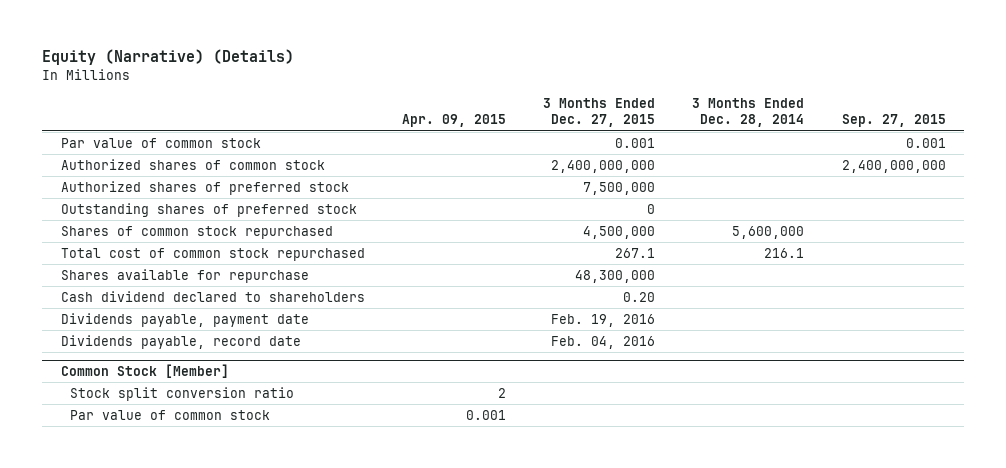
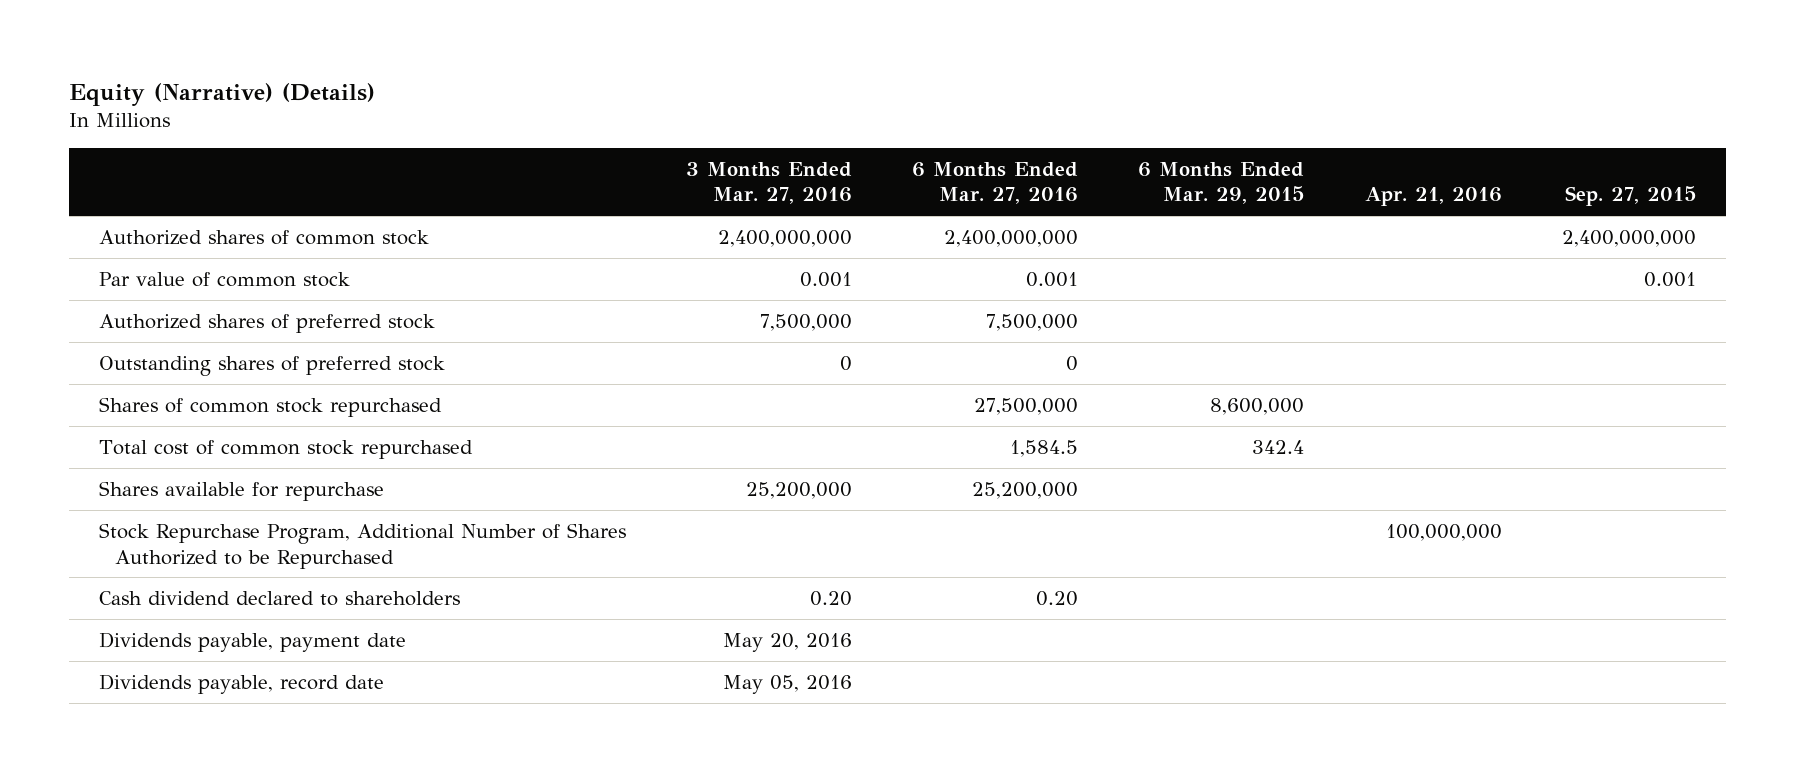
[401,114,506,128] Apr. 09, 2015 -> none
[543,98,656,128] 3 Months Ended Dec. 27, 2015 -> none
[692,98,805,128] 3 Months Ended Dec. 28, 2014 -> none
none -> [685,161,852,205] 3 Months Ended Mar. 27, 2016
none -> [912,161,1079,205] 6 Months Ended Mar. 27, 2016
none -> [1138,161,1305,205] 6 Months Ended Mar. 29, 2015
none -> [1364,187,1502,207] Apr. 21, 2016
[60,137,261,148] Par value of common stock -> [98,271,350,287] Par value of common stock
none -> [98,522,626,569] Stock Repurchase Program, Additional Number of Shares Authorized to be Repurchased
[60,363,229,378] Common Stock [Member] -> none
[69,386,294,401] Stock split conversion ratio -> none
[69,409,270,420] Par value of common stock -> none

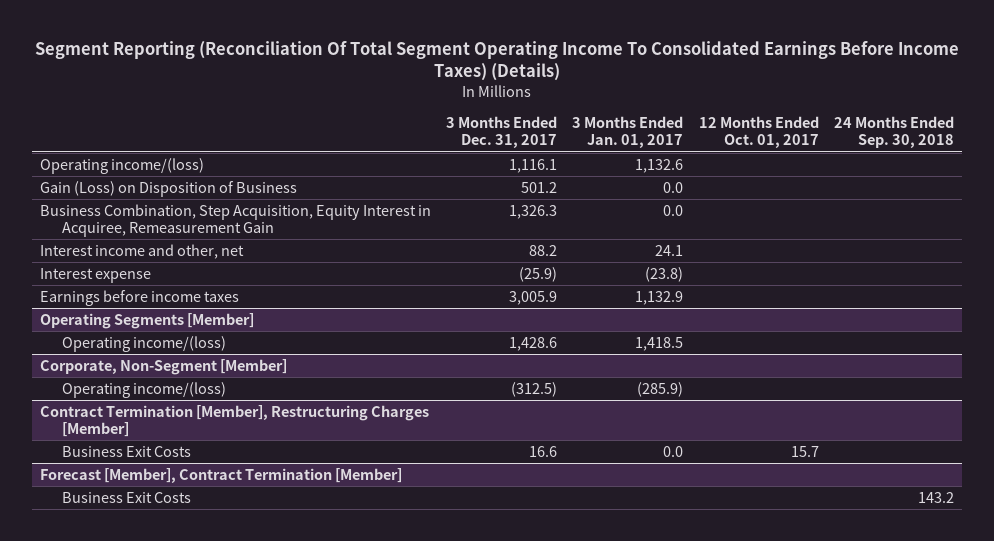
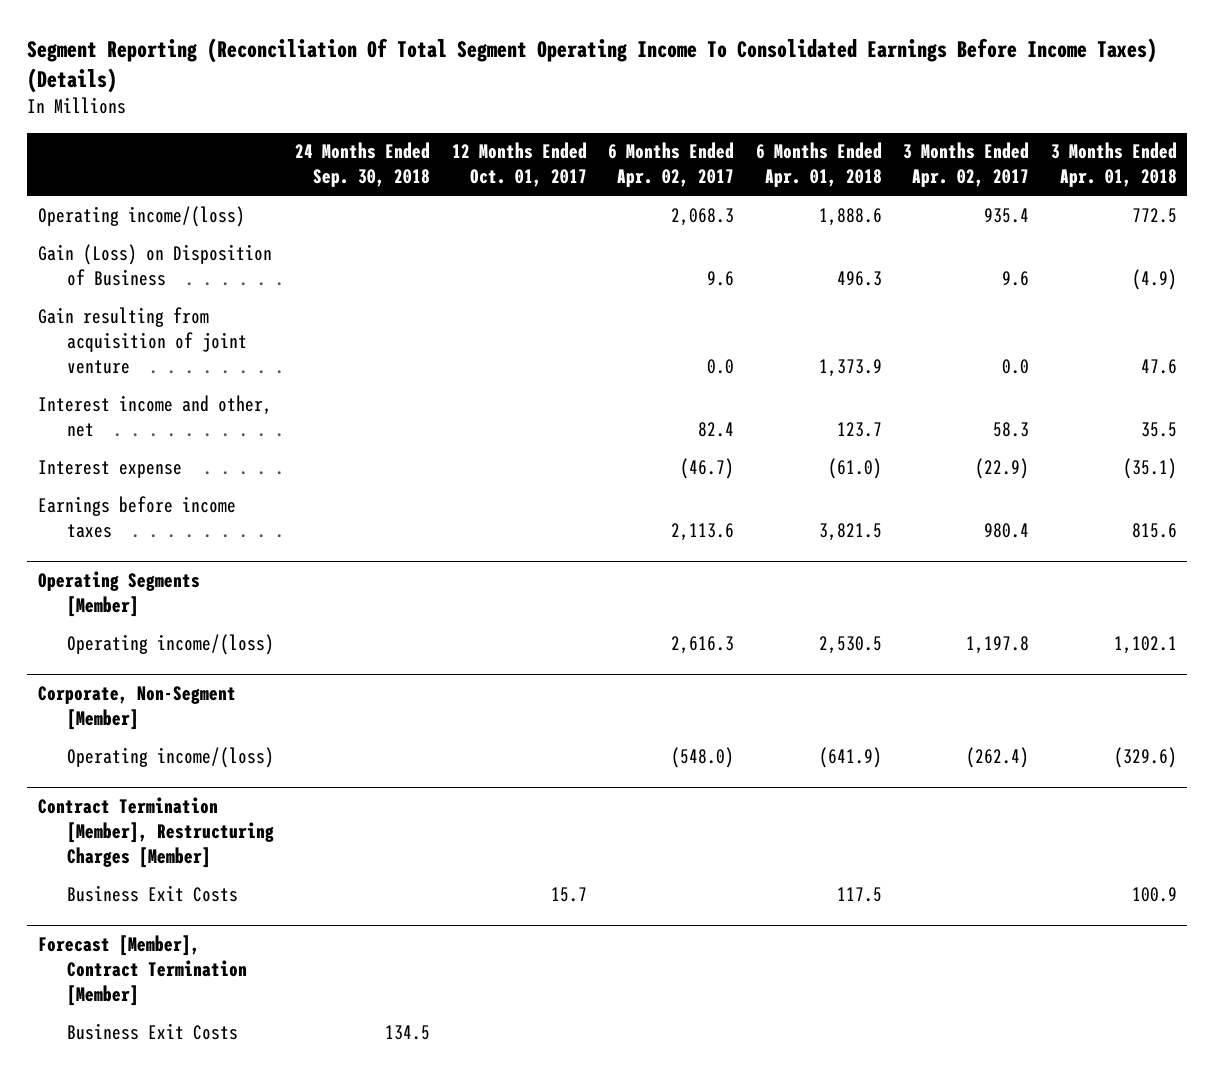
[446,116,558,149] 3 Months Ended Dec. 31, 2017 -> none
[572,116,684,149] 3 Months Ended Jan. 01, 2017 -> none
none -> [608,142,735,188] 6 Months Ended Apr. 02, 2017
none -> [755,142,882,188] 6 Months Ended Apr. 01, 2018
none -> [903,142,1030,188] 3 Months Ended Apr. 02, 2017
none -> [1050,142,1177,188] 3 Months Ended Apr. 01, 2018
[39,204,431,237] Business Combination, Step Acquisition, Equity Interest in Acquiree, Remeasurement Gain -> [37,306,247,374] Gain resulting from acquisition of joint venture
[918,492,955,504] 143.2 -> [385,1024,431,1040] 134.5

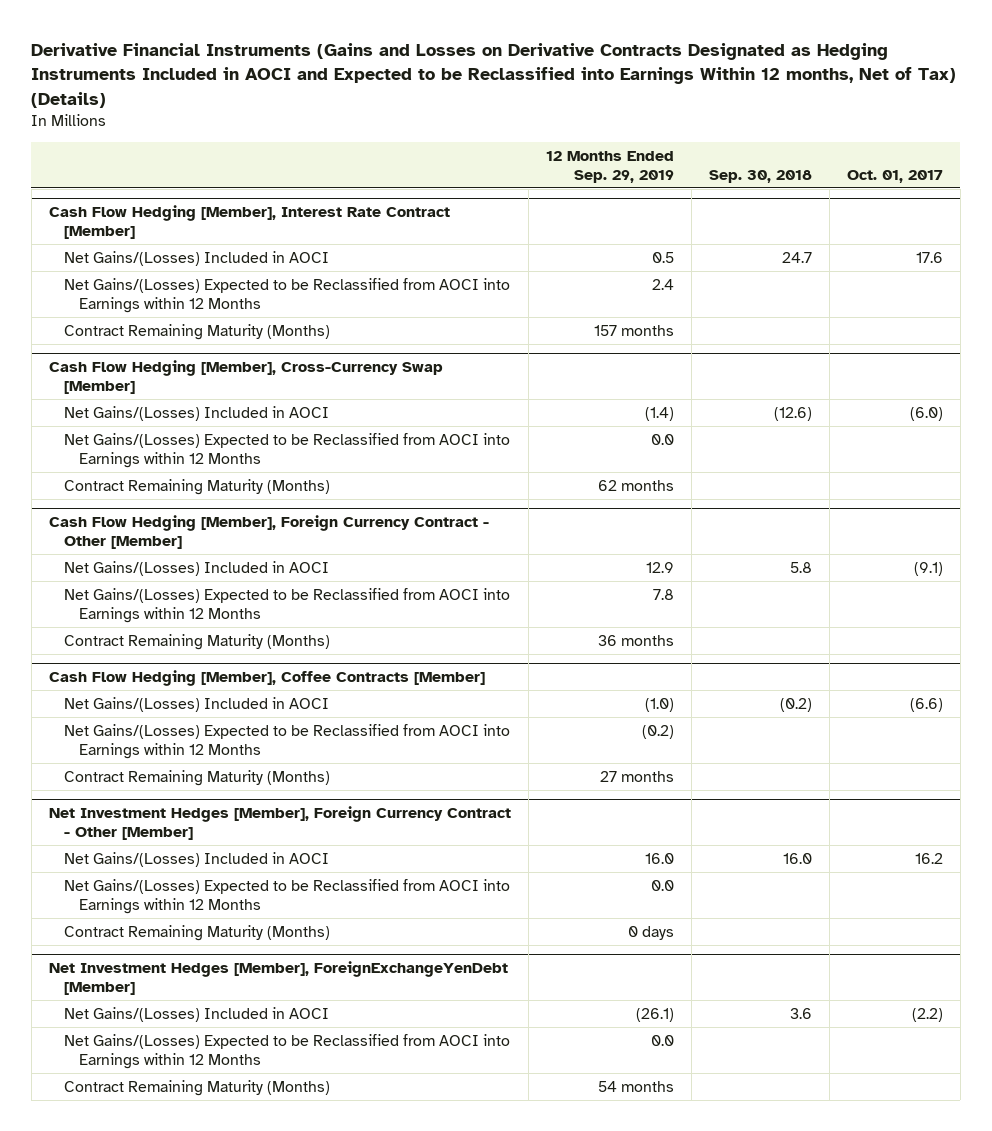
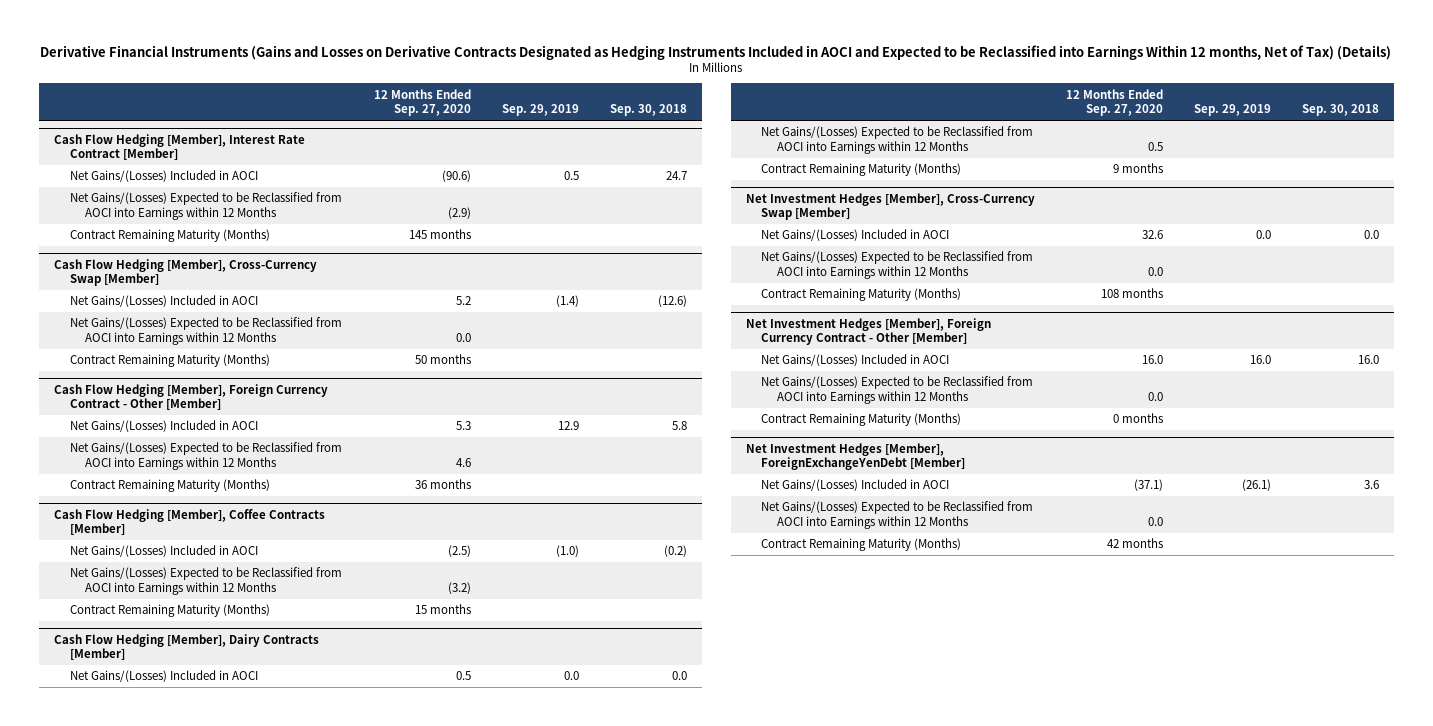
[545,150,674,183] 12 Months Ended Sep. 29, 2019 -> none
[846,169,943,183] Oct. 01, 2017 -> none
none -> [374,88,472,117] 12 Months Ended Sep. 27, 2020
none -> [501,104,579,117] Sep. 29, 2019
none -> [54,633,320,661] Cash Flow Hedging [Member], Dairy Contracts [Member]
none -> [69,670,258,683] Net Gains/(Losses) Included in AOCI
none -> [761,126,1034,154] Net Gains/(Losses) Expected to be Reclassified from AOCI into Earnings within 12 Months
none -> [761,163,962,177] Contract Remaining Maturity (Months)
none -> [746,192,1036,221] Net Investment Hedges [Member], Cross-Currency Swap [Member]
none -> [761,229,950,242] Net Gains/(Losses) Included in AOCI
none -> [761,251,1034,279] Net Gains/(Losses) Expected to be Reclassified from AOCI into Earnings within 12 Months
none -> [761,288,962,302] Contract Remaining Maturity (Months)

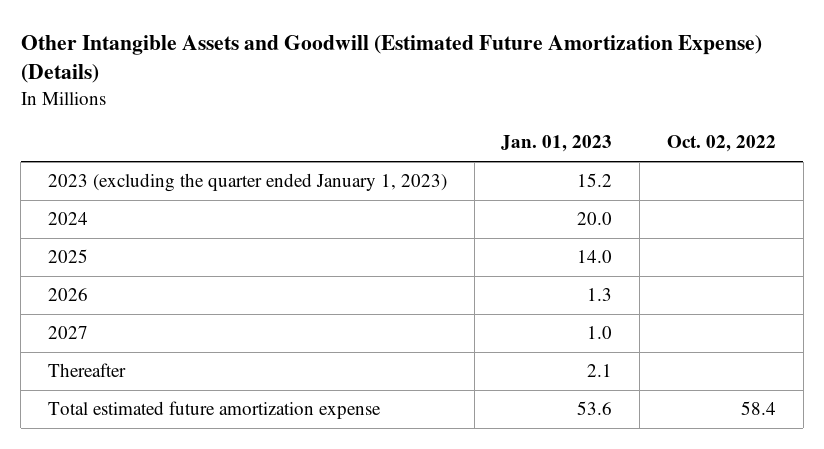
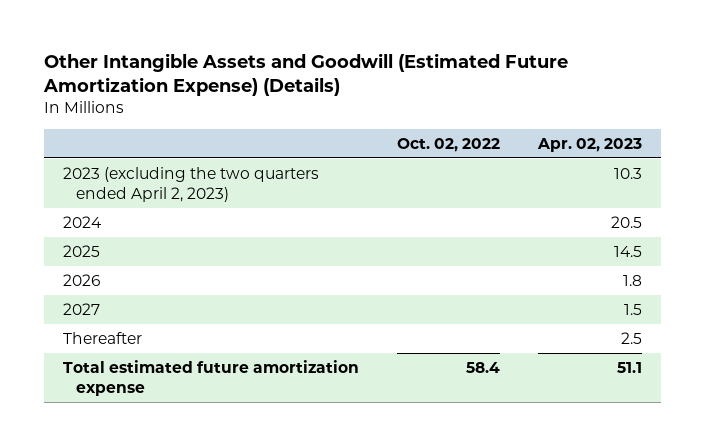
[501,135,613,153] Jan. 01, 2023 -> none
none -> [537,137,643,152] Apr. 02, 2023
[47,173,447,193] 2023 (excluding the quarter ended January 1, 2023) -> [63,166,320,202] 2023 (excluding the two quarters ended April 2, 2023)

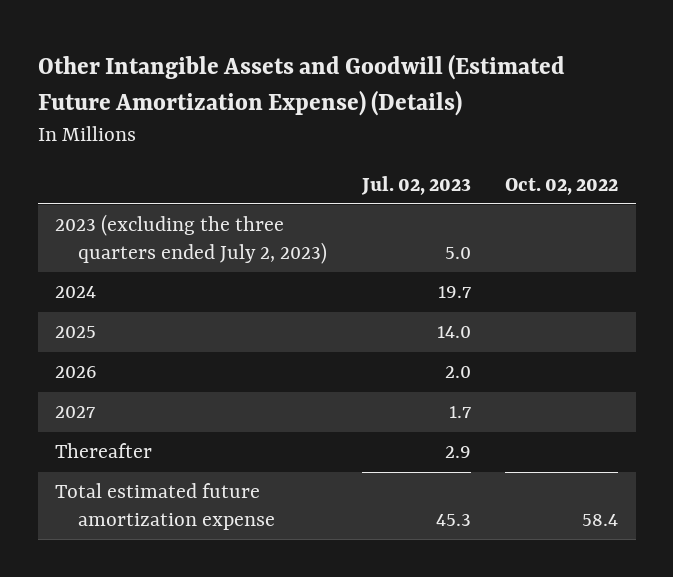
[537,137,643,152] Apr. 02, 2023 -> none
none -> [360,175,471,195] Jul. 02, 2023
[63,166,320,202] 2023 (excluding the two quarters ended April 2, 2023) -> [55,214,327,265] 2023 (excluding the three quarters ended July 2, 2023)

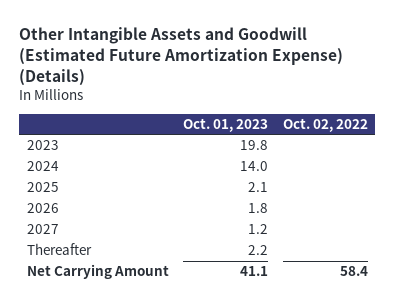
[360,175,471,195] Jul. 02, 2023 -> none
none -> [183,118,269,133] Oct. 01, 2023
[55,214,327,265] 2023 (excluding the three quarters ended July 2, 2023) -> none
none -> [26,140,59,151] 2023
[55,483,275,531] Total estimated future amortization expense -> [26,264,169,280] Net Carrying Amount

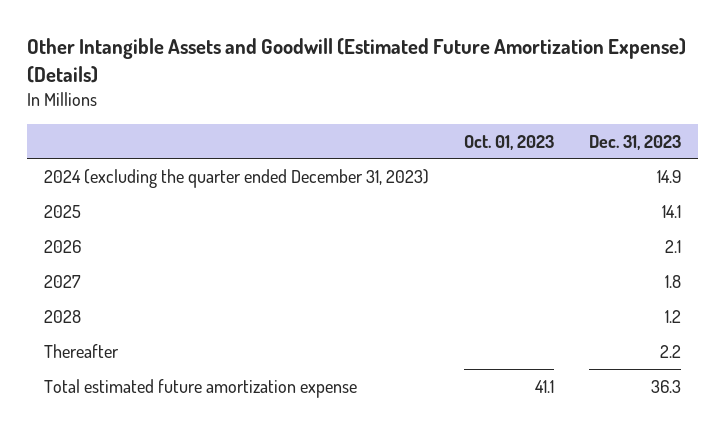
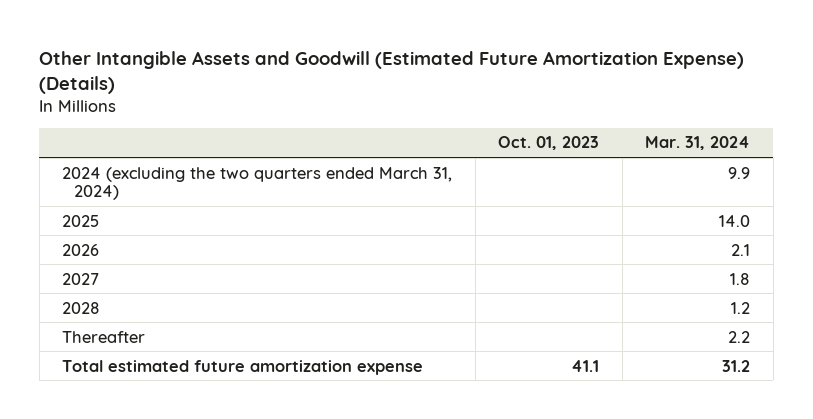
[588,134,681,150] Dec. 31, 2023 -> none
none -> [645,136,751,151] Mar. 31, 2024
[44,168,430,188] 2024 (excluding the quarter ended December 31, 2023) -> [62,166,453,201] 2024 (excluding the two quarters ended March 31, 2024)

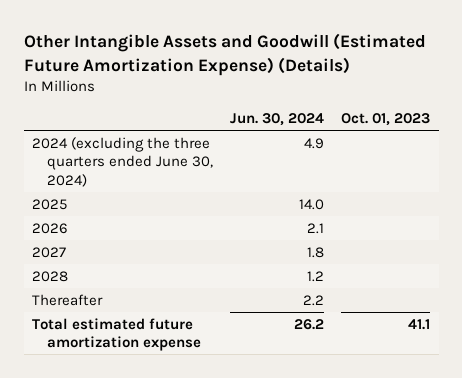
[645,136,751,151] Mar. 31, 2024 -> none
none -> [229,113,324,127] Jun. 30, 2024
[62,166,453,201] 2024 (excluding the two quarters ended March 31, 2024) -> [32,136,213,187] 2024 (excluding the three quarters ended June 30, 2024)

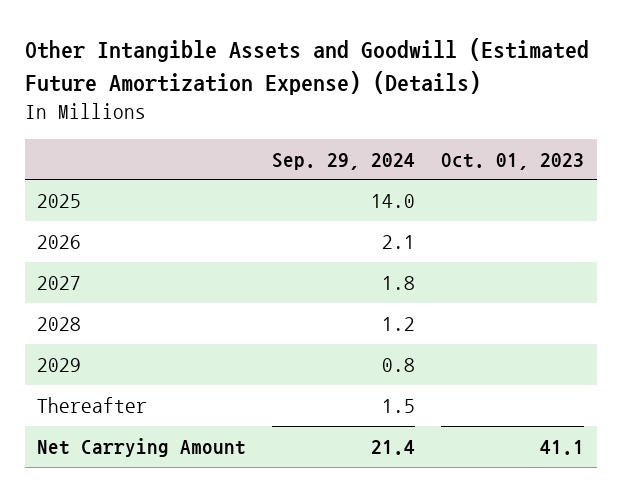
[229,113,324,127] Jun. 30, 2024 -> none
none -> [272,152,416,170] Sep. 29, 2024
[32,136,213,187] 2024 (excluding the three quarters ended June 30, 2024) -> none
none -> [37,358,82,373] 2029
[32,317,201,352] Total estimated future amortization expense -> [37,438,247,458] Net Carrying Amount

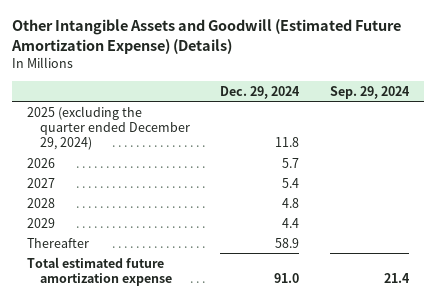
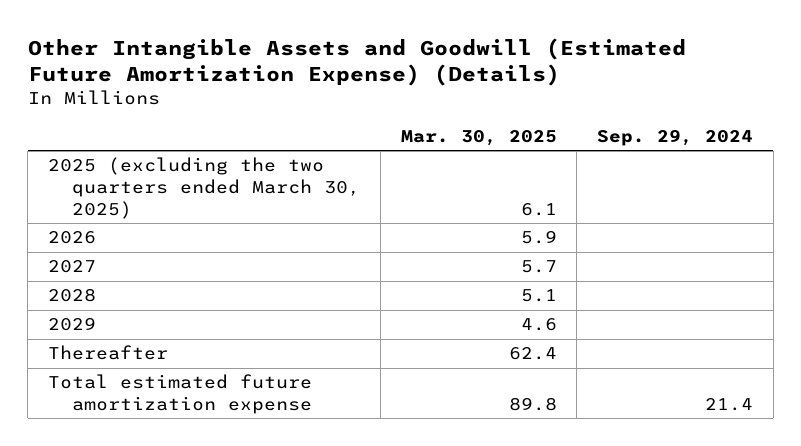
[220,85,301,99] Dec. 29, 2024 -> none
none -> [400,129,557,146] Mar. 30, 2025
[26,105,190,151] 2025 (excluding the quarter ended December 29, 2024) -> [47,157,361,219] 2025 (excluding the two quarters ended March 30, 2025)

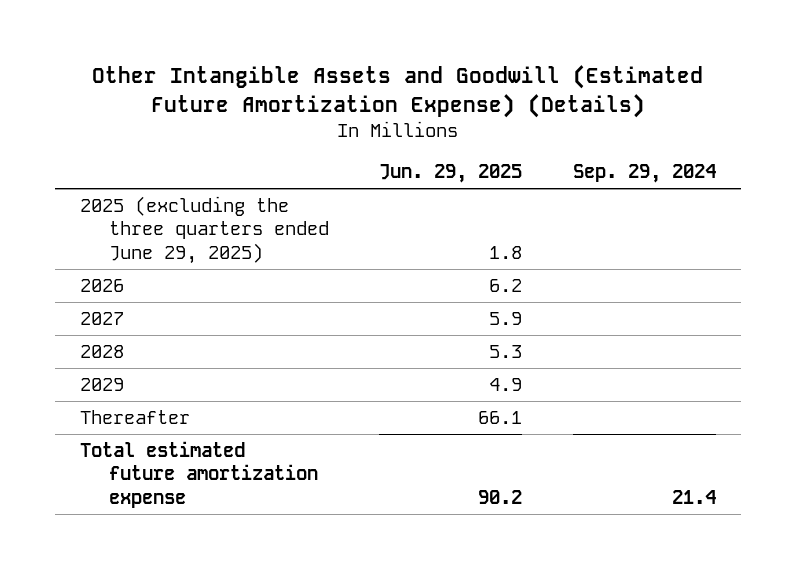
[400,129,557,146] Mar. 30, 2025 -> none
none -> [379,163,523,183] Jun. 29, 2025
[47,157,361,219] 2025 (excluding the two quarters ended March 30, 2025) -> [80,195,329,264] 2025 (excluding the three quarters ended June 29, 2025)

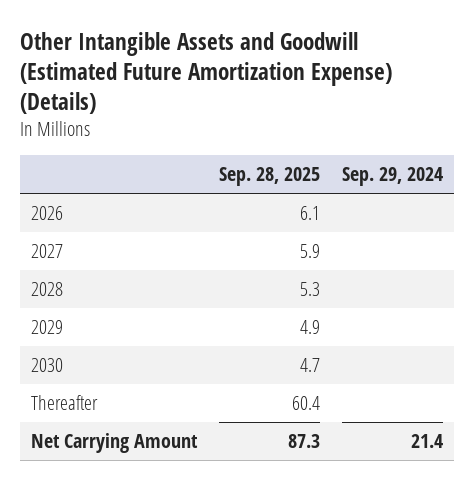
[379,163,523,183] Jun. 29, 2025 -> none
none -> [219,167,321,187] Sep. 28, 2025
[80,195,329,264] 2025 (excluding the three quarters ended June 29, 2025) -> none
none -> [30,357,63,372] 2030
[80,440,318,508] Total estimated future amortization expense -> [30,432,198,453] Net Carrying Amount

